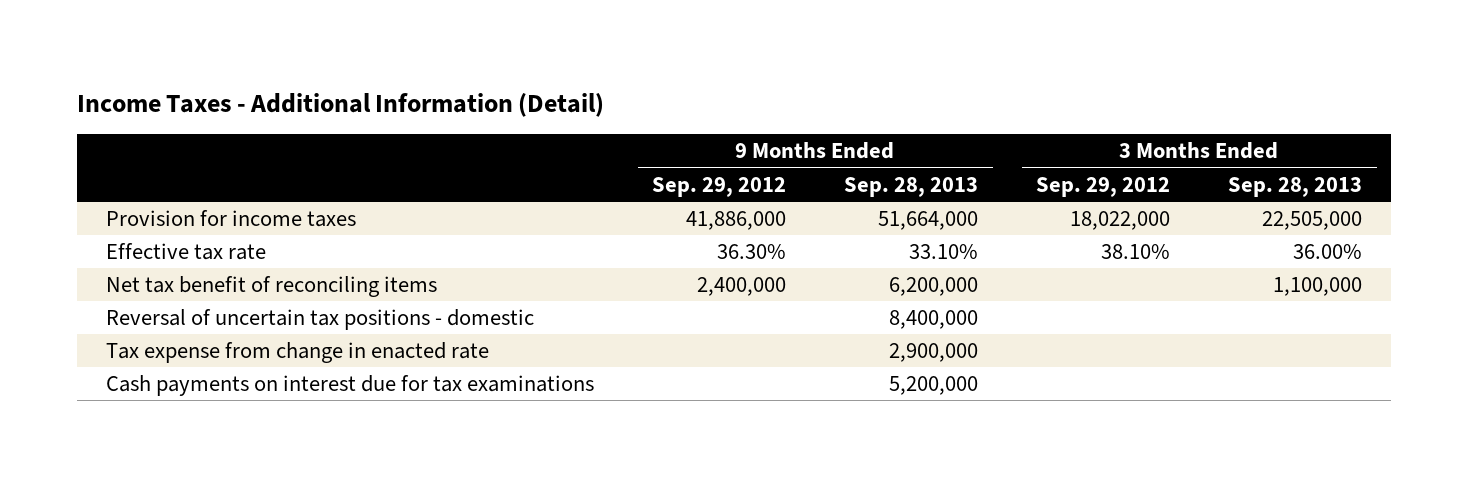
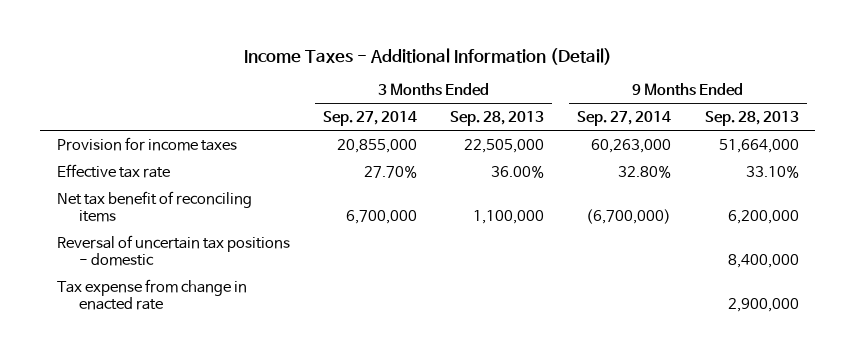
[652,176,787,197] Sep. 29, 2012 -> none
[1036,176,1171,197] Sep. 29, 2012 -> none
none -> [322,111,417,127] Sep. 27, 2014
none -> [577,111,672,127] Sep. 27, 2014
[106,375,595,397] Cash payments on interest due for tax examinations -> none

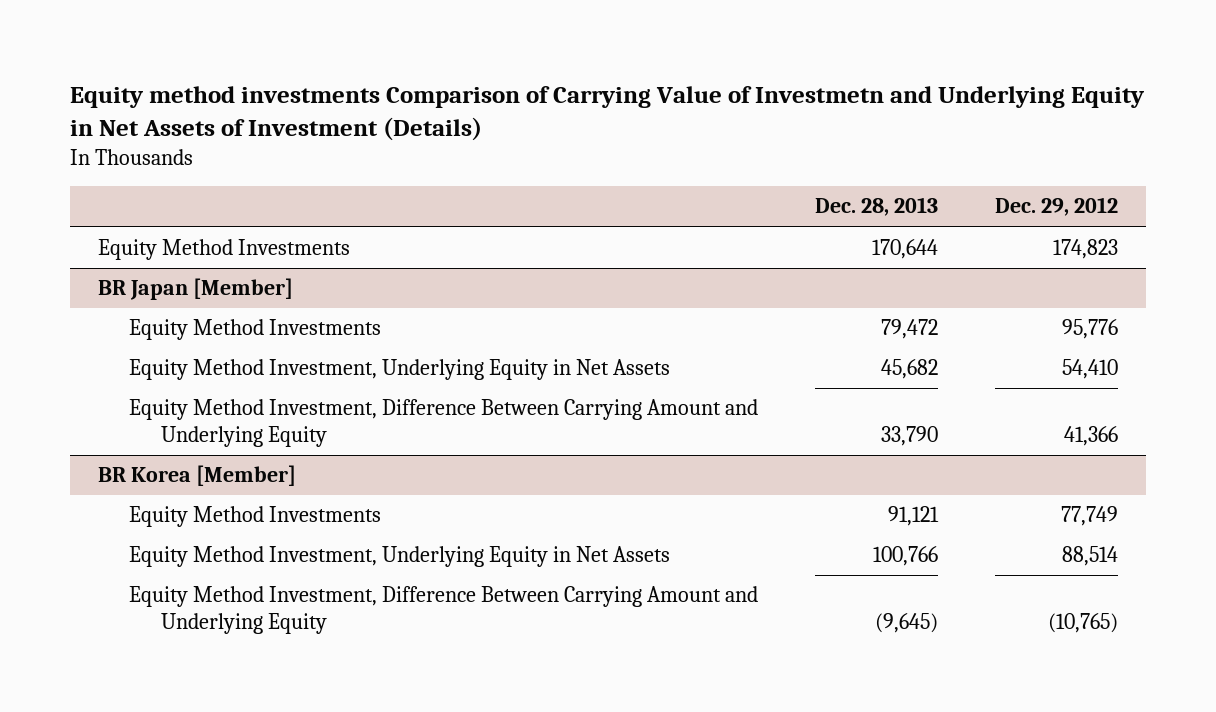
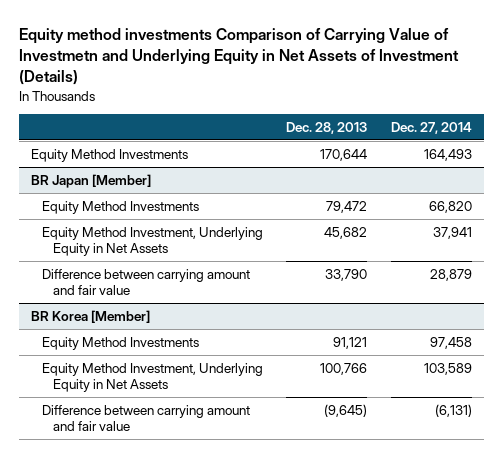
[994,197,1118,217] Dec. 29, 2012 -> none
none -> [391,122,473,135] Dec. 27, 2014
[129,399,759,447] Equity Method Investment, Difference Between Carrying Amount and Underlying Equity -> [41,268,250,296] Difference between carrying amount and fair value
[129,586,759,634] Equity Method Investment, Difference Between Carrying Amount and Underlying Equity -> [41,404,250,432] Difference between carrying amount and fair value

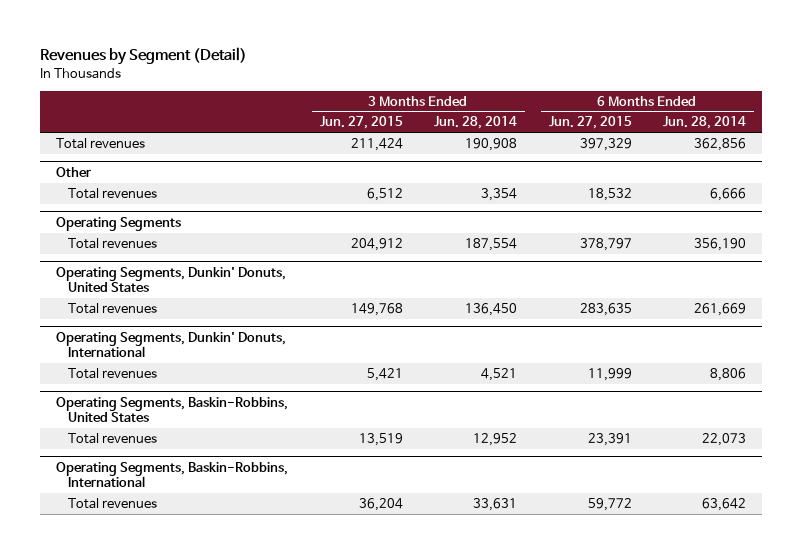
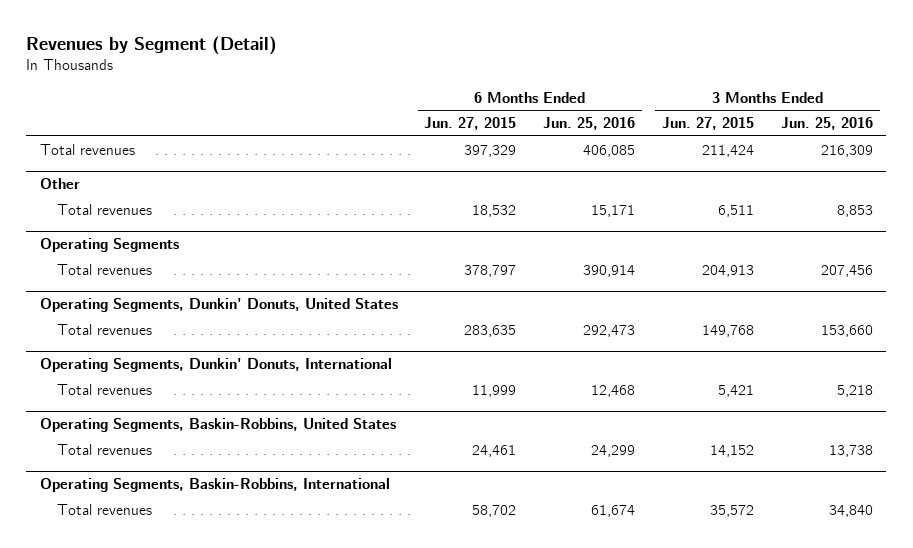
[434,116,518,130] Jun. 28, 2014 -> none
[663,116,747,130] Jun. 28, 2014 -> none
none -> [543,117,636,131] Jun. 25, 2016
none -> [781,117,874,131] Jun. 25, 2016
[366,188,403,202] 6,512 -> [718,204,755,217] 6,511
[350,238,403,252] 204,912 -> [702,264,755,277] 204,913
[358,433,403,447] 13,519 -> [710,444,755,457] 14,152
[587,433,632,447] 23,391 -> [472,444,517,457] 24,461
[358,498,403,512] 36,204 -> [710,504,755,517] 35,572
[587,498,632,512] 59,772 -> [472,504,517,517] 58,702

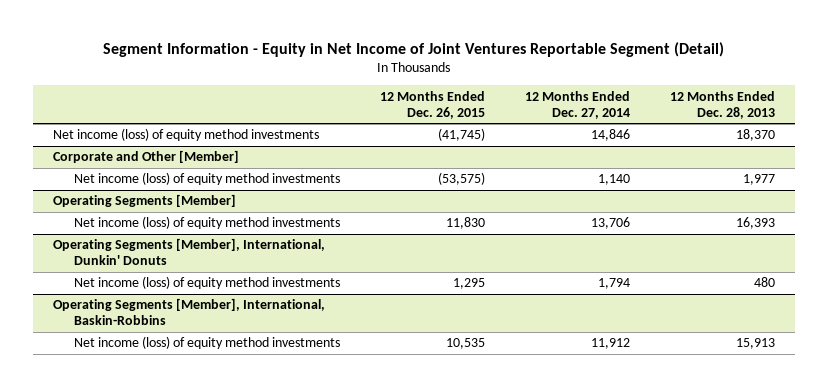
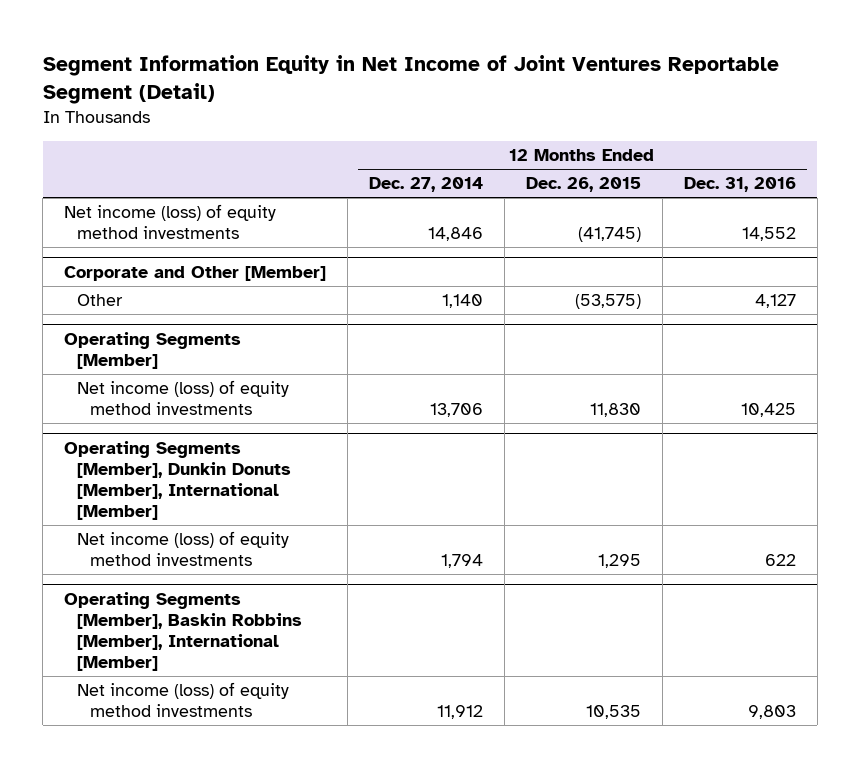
[103,41,725,57] Segment Information - Equity in Net Income of Joint Ventures Reportable Segment (Detail) -> [42,54,779,104] Segment Information Equity in Net Income of Joint Ventures Reportable Segment (Detail)
[669,90,775,119] 12 Months Ended Dec. 28, 2013 -> none
none -> [683,177,796,193] Dec. 31, 2016
[74,172,341,186] Net income (loss) of equity method investments -> [77,294,124,307] Other
[53,238,326,266] Operating Segments [Member], International, Dunkin' Donuts -> [64,440,292,520] Operating Segments [Member], Dunkin Donuts [Member], International [Member]
[53,298,326,326] Operating Segments [Member], International, Baskin-Robbins -> [64,591,303,671] Operating Segments [Member], Baskin Robbins [Member], International [Member]

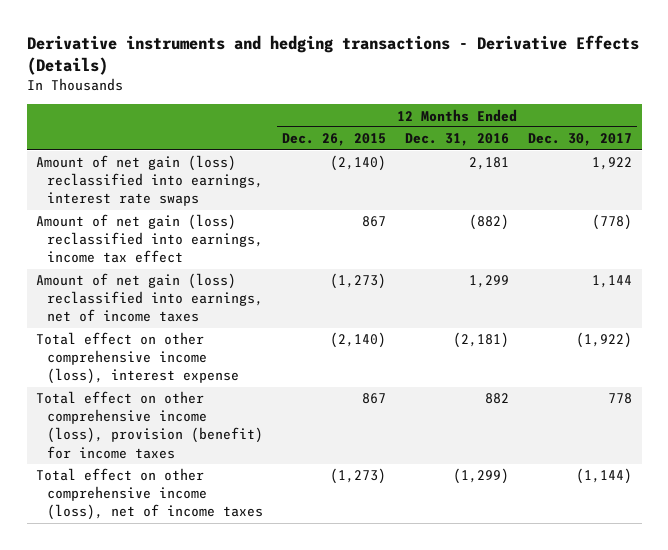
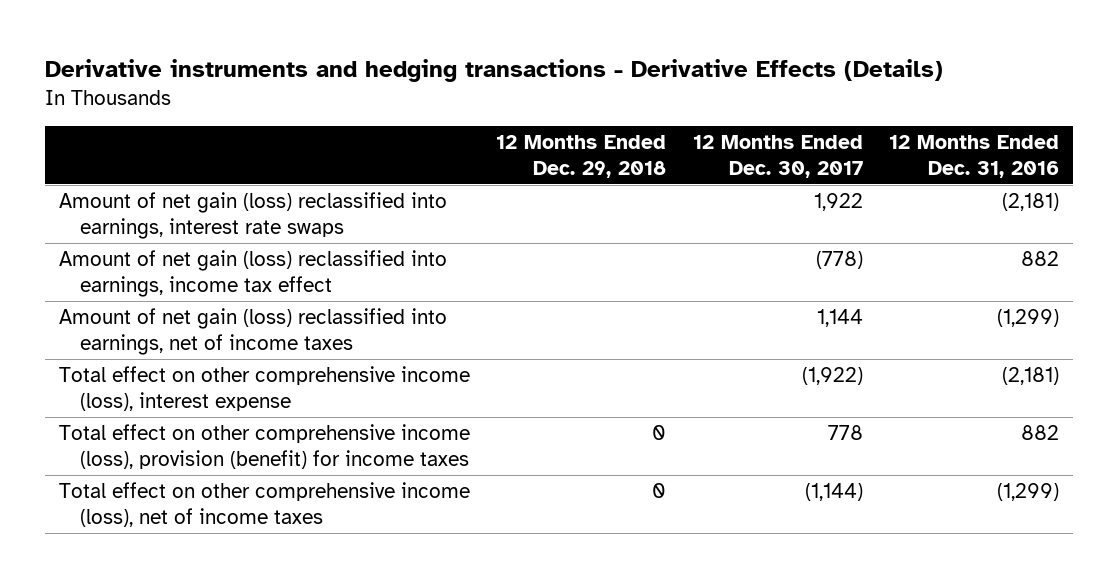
[282,133,387,147] Dec. 26, 2015 -> none
none -> [496,134,667,178] 12 Months Ended Dec. 29, 2018
[469,157,510,171] 2,181 -> [1002,193,1060,212] (2,181)
[469,214,510,231] (882) -> [1021,251,1060,267] 882
[469,275,510,289] 1,299 -> [997,309,1060,328] (1,299)

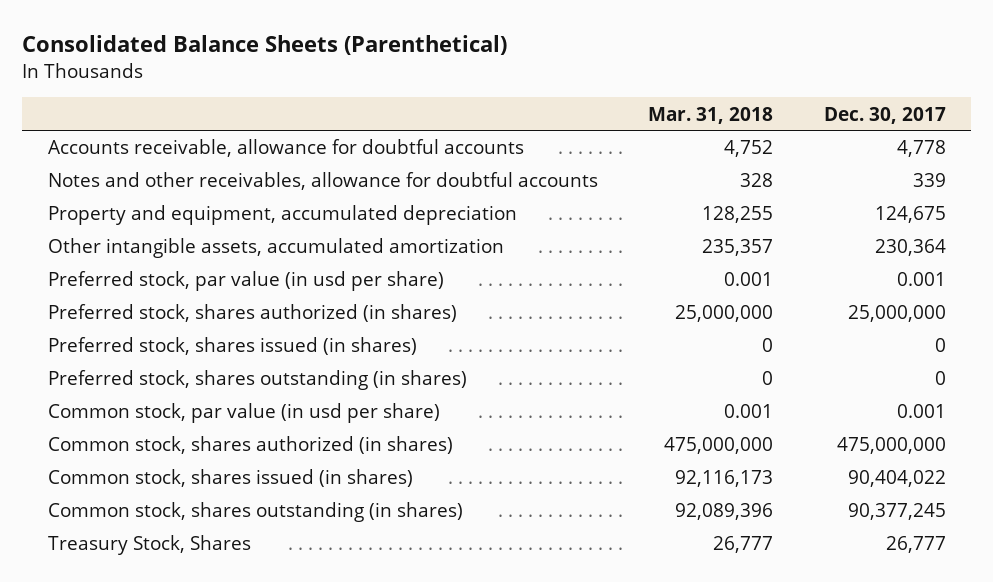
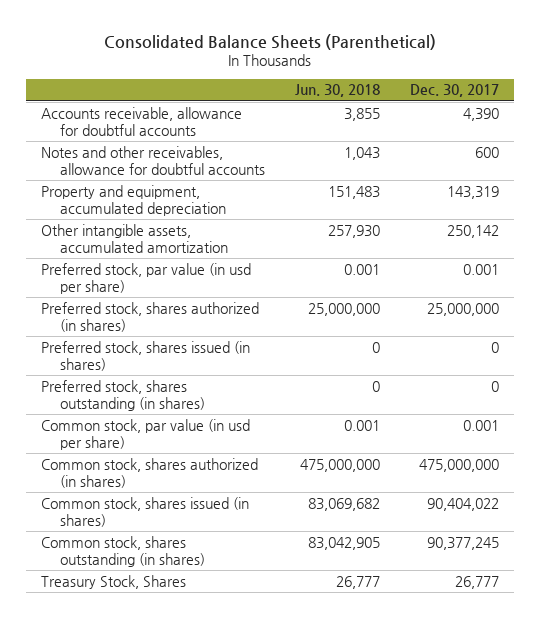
[648,106,774,124] Mar. 31, 2018 -> none
none -> [295,84,381,98] Jun. 30, 2018
[896,140,946,158] 4,778 -> [463,107,500,121] 4,390
[912,173,946,188] 339 -> [475,146,500,158] 600
[874,206,946,224] 124,675 -> [447,185,500,199] 143,319
[874,239,946,257] 230,364 -> [447,224,500,238] 250,142

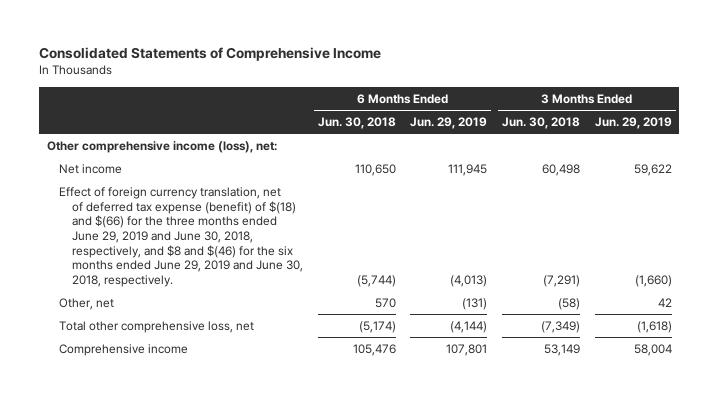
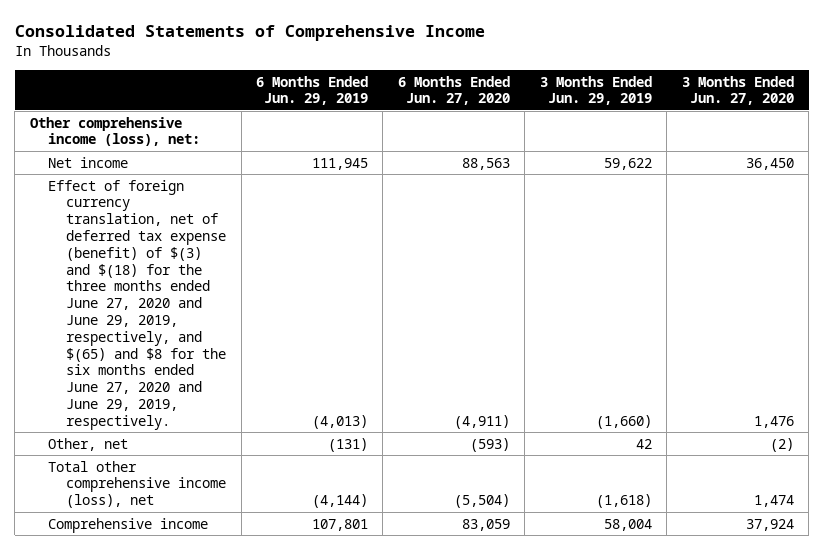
[317,117,396,130] Jun. 30, 2018 -> none
[502,117,581,130] Jun. 30, 2018 -> none
none -> [397,75,510,106] 6 Months Ended Jun. 27, 2020
none -> [681,75,794,106] 3 Months Ended Jun. 27, 2020
[59,187,304,287] Effect of foreign currency translation, net of deferred tax expense (benefit) of $(18) and $(66) for the three months ended June 29, 2019 and June 30, 2018, respectively, and $8 and $(46) for the six months ended June 29, 2019 and June 30, 2018, respectively. -> [47,179,227,430] Effect of foreign currency translation, net of deferred tax expense (benefit) of $(3) and $(18) for the three months ended June 27, 2020 and June 29, 2019, respectively, and $(65) and $8 for the six months ended June 27, 2020 and June 29, 2019, respectively.
[59,321,255,334] Total other comprehensive loss, net -> [47,460,227,509] Total other comprehensive income (loss), net

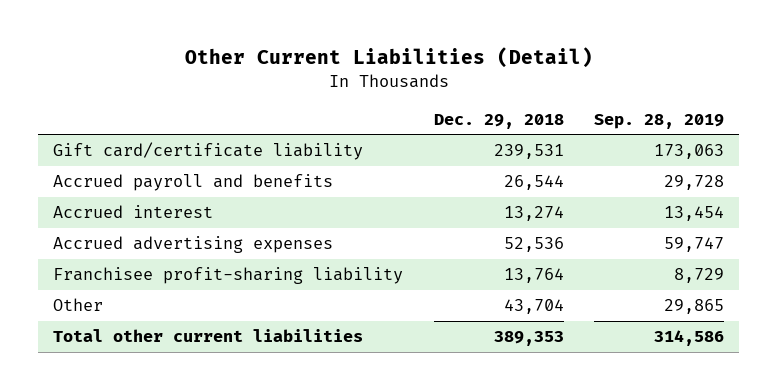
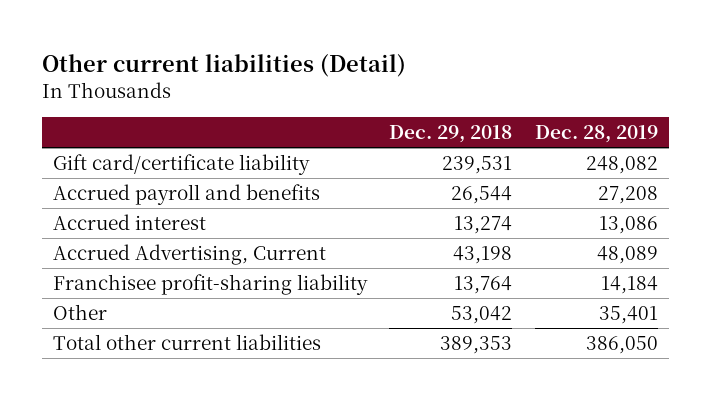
[184,47,593,69] Other Current Liabilities (Detail) -> [42,54,407,78] Other current liabilities (Detail)
[593,113,724,129] Sep. 28, 2019 -> none
none -> [534,125,658,144] Dec. 28, 2019
[53,236,334,254] Accrued advertising expenses -> [53,244,327,266] Accrued Advertising, Current
[503,237,564,253] 52,536 -> [453,246,513,265] 43,198
[503,299,564,315] 43,704 -> [451,306,513,325] 53,042

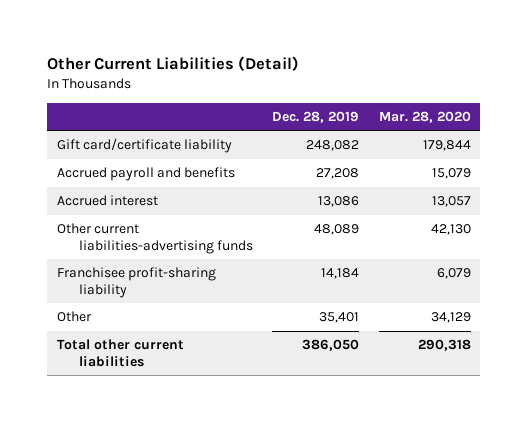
[42,54,407,78] Other current liabilities (Detail) -> [47,56,300,72] Other Current Liabilities (Detail)
[389,125,513,144] Dec. 29, 2018 -> none
none -> [378,110,471,123] Mar. 28, 2020
[53,244,327,266] Accrued Advertising, Current -> [56,223,253,254] Other current liabilities-advertising funds

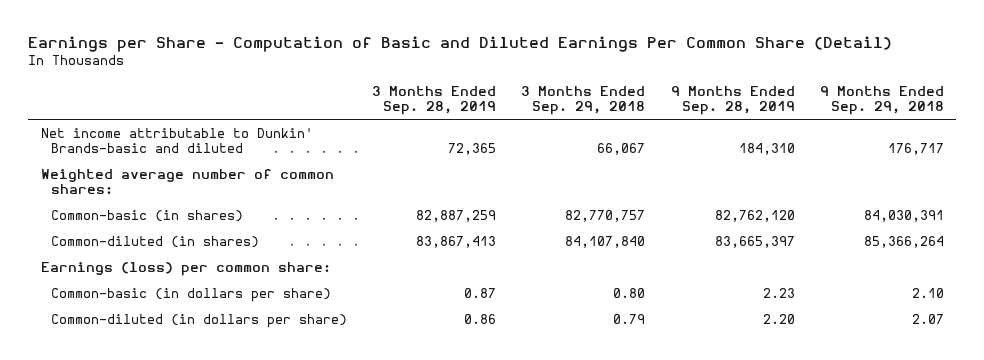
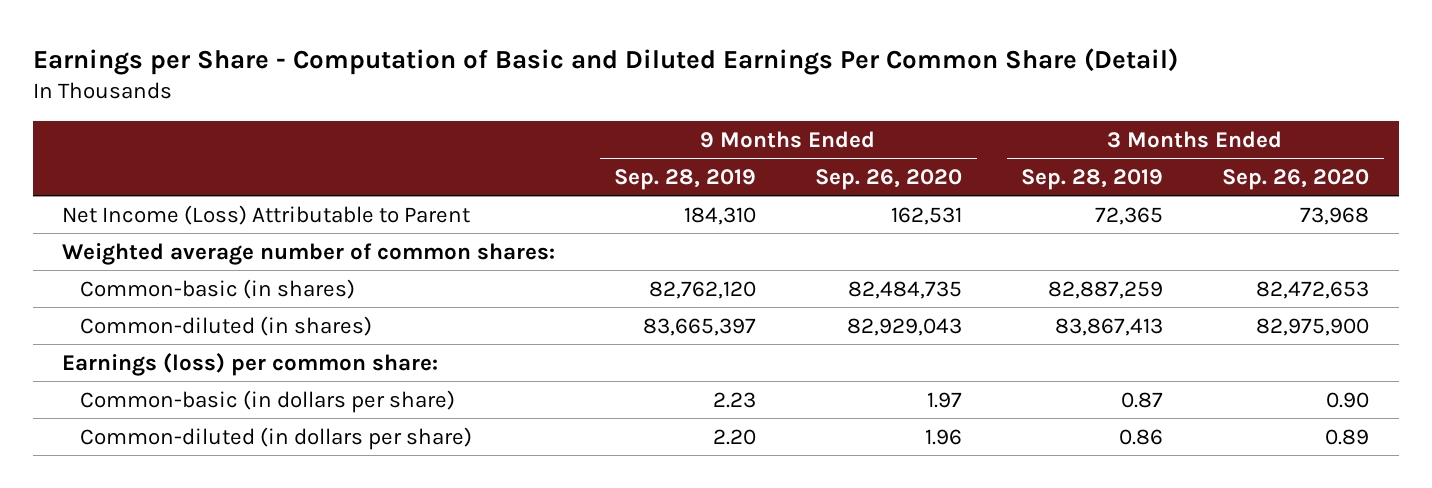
[521,85,646,116] 3 Months Ended Sep. 29, 2018 -> none
[819,85,944,116] 9 Months Ended Sep. 29, 2018 -> none
none -> [815,168,963,190] Sep. 26, 2020
none -> [1222,168,1370,190] Sep. 26, 2020
[40,127,313,154] Net income attributable to Dunkin' Brands-basic and diluted -> [62,204,471,225] Net Income (Loss) Attributable to Parent

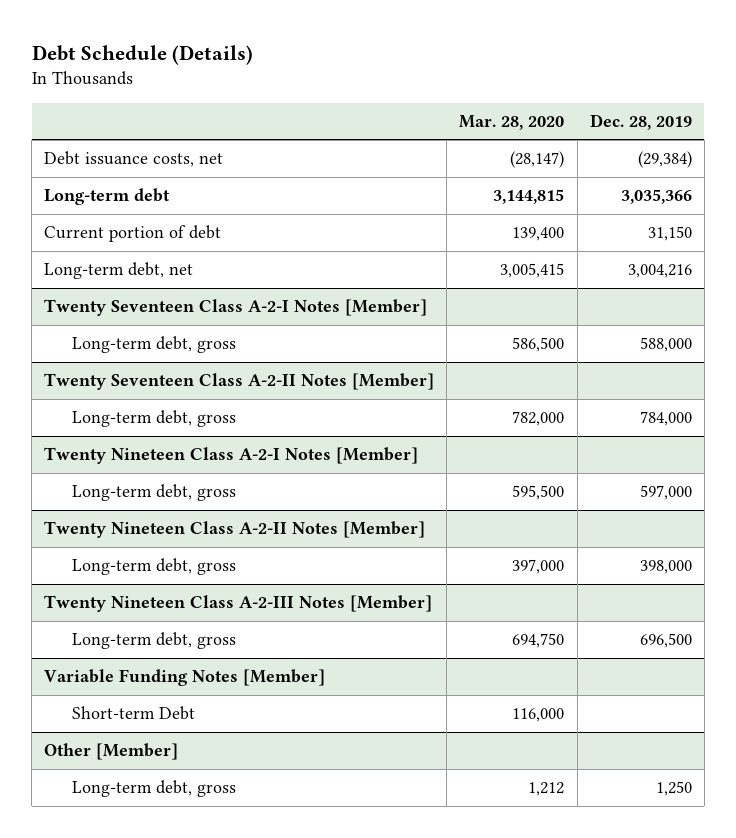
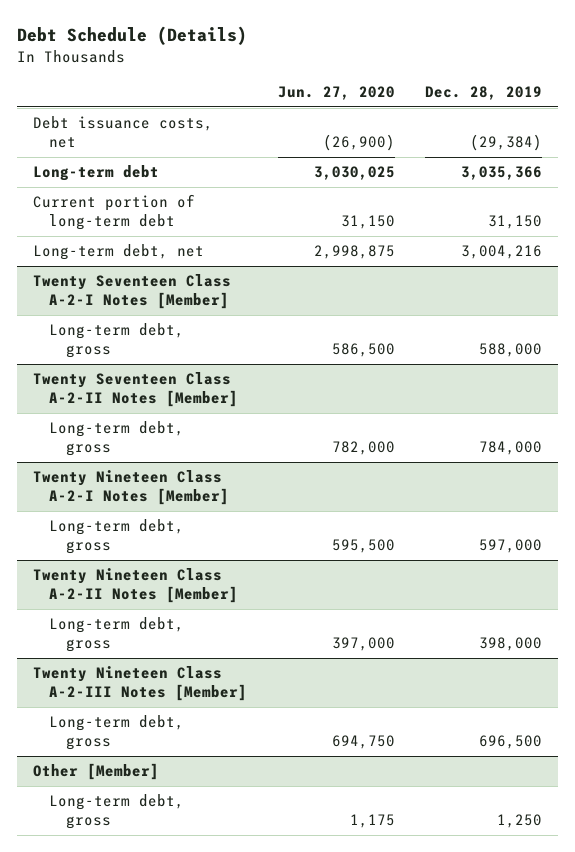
[459,114,565,130] Mar. 28, 2020 -> none
none -> [277,86,395,101] Jun. 27, 2020
[44,225,222,243] Current portion of debt -> [32,194,195,231] Current portion of long-term debt
[44,669,326,687] Variable Funding Notes [Member] -> none
[72,706,196,721] Short-term Debt -> none

